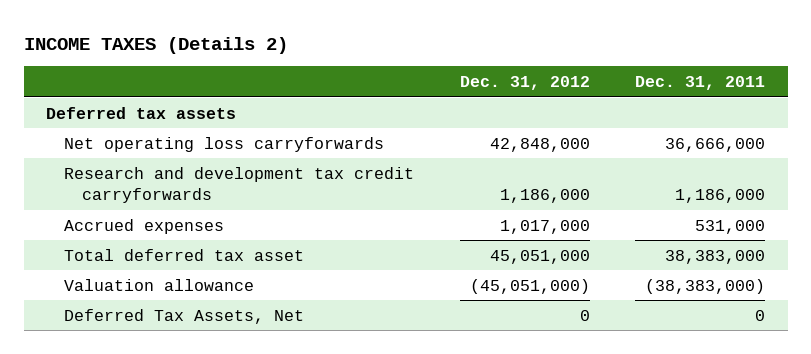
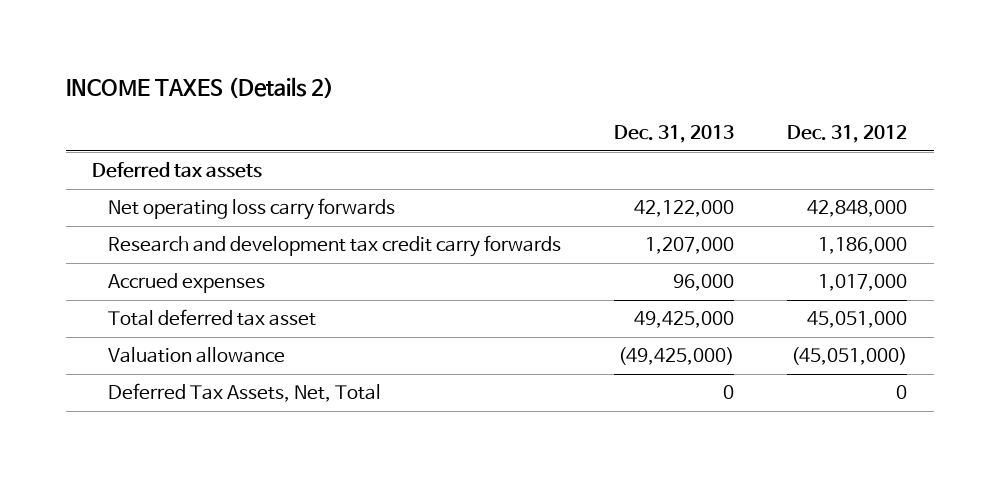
[634,76,765,91] Dec. 31, 2011 -> none
none -> [614,125,735,144] Dec. 31, 2013
[64,136,385,152] Net operating loss carryforwards -> [108,198,396,221] Net operating loss carry forwards
[64,166,415,204] Research and development tax credit carryforwards -> [108,235,562,258] Research and development tax credit carry forwards
[64,308,305,324] Deferred Tax Assets, Net -> [108,383,382,403] Deferred Tax Assets, Net, Total

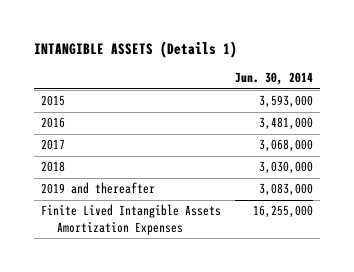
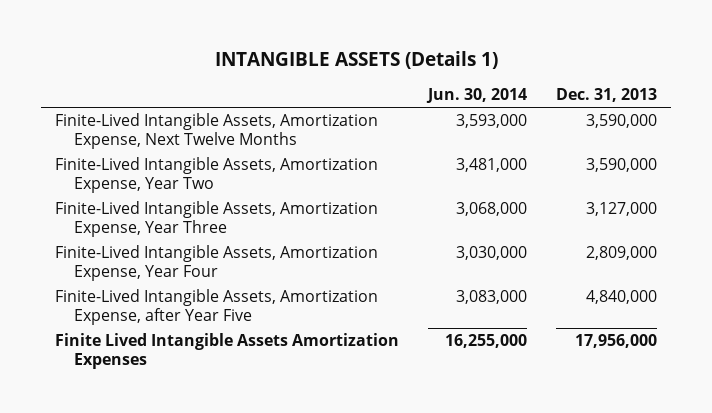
none -> [555,87,657,102] Dec. 31, 2013
[40,95,65,107] 2015 -> [55,113,379,149] Finite-Lived Intangible Assets, Amortization Expense, Next Twelve Months
[40,117,65,129] 2016 -> [55,157,379,193] Finite-Lived Intangible Assets, Amortization Expense, Year Two
[40,139,65,151] 2017 -> [55,201,379,237] Finite-Lived Intangible Assets, Amortization Expense, Year Three
[40,161,65,173] 2018 -> [55,245,379,281] Finite-Lived Intangible Assets, Amortization Expense, Year Four
[40,182,155,195] 2019 and thereafter -> [55,289,379,325] Finite-Lived Intangible Assets, Amortization Expense, after Year Five

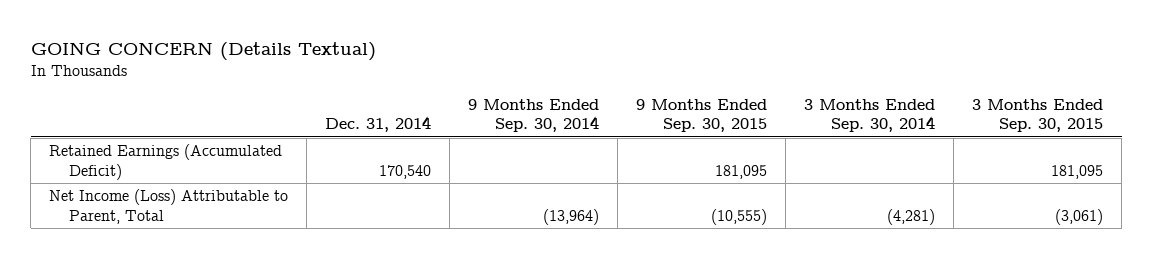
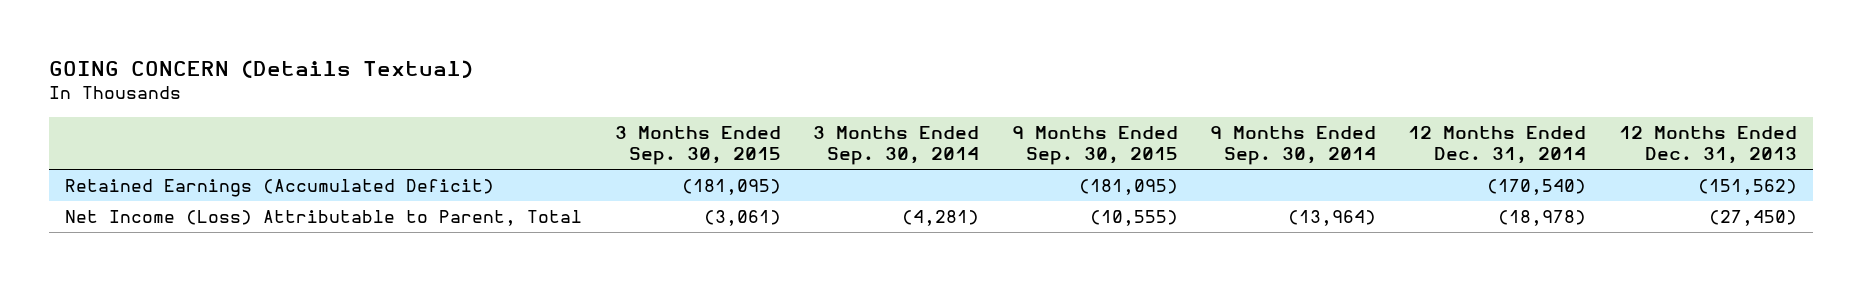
[325,116,432,133] Dec. 31, 2014 -> none
none -> [1408,126,1587,165] 12 Months Ended Dec. 31, 2014
none -> [1618,126,1797,165] 12 Months Ended Dec. 31, 2013
[715,164,768,179] 181,095 -> [1078,179,1178,196] (181,095)
[1051,164,1104,179] 181,095 -> [681,179,781,196] (181,095)

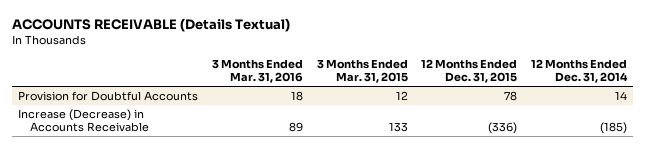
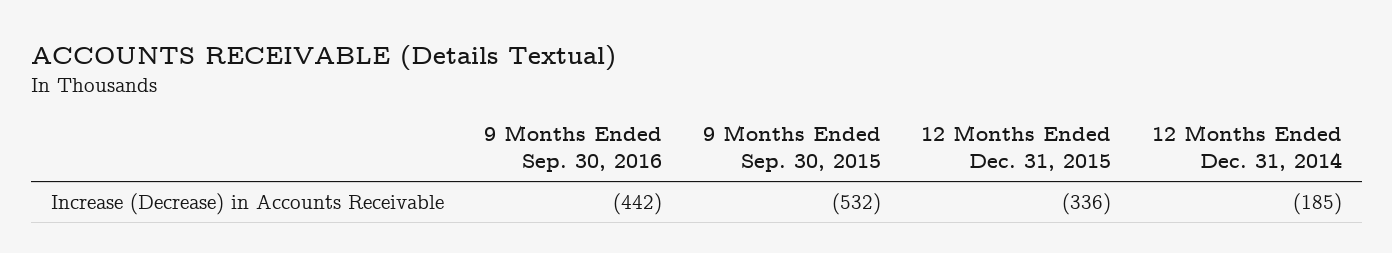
[211,59,303,84] 3 Months Ended Mar. 31, 2016 -> none
[316,59,408,84] 3 Months Ended Mar. 31, 2015 -> none
none -> [484,124,663,173] 9 Months Ended Sep. 30, 2016
none -> [702,124,881,173] 9 Months Ended Sep. 30, 2015
[18,91,199,102] Provision for Doubtful Accounts -> none

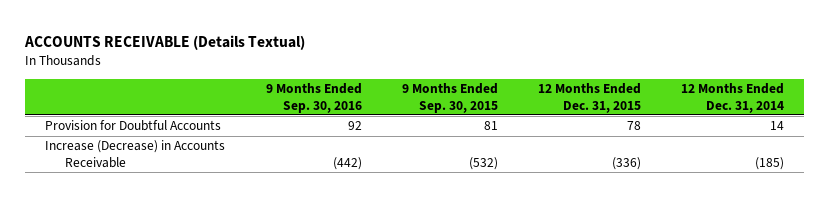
none -> [45,120,222,132] Provision for Doubtful Accounts

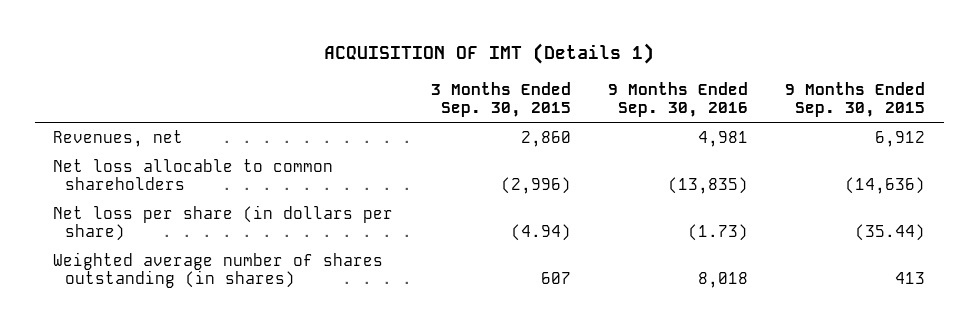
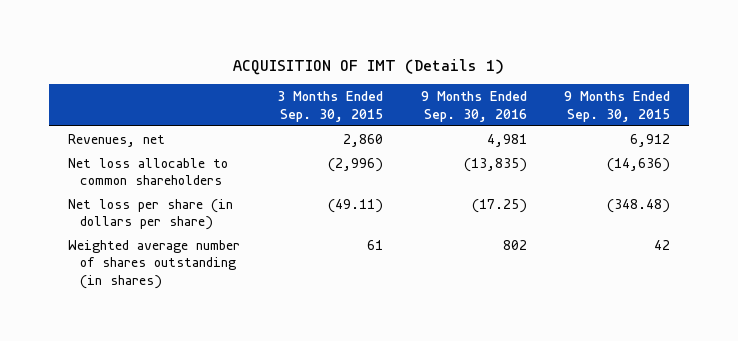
[510,224,571,242] (4.94) -> [328,198,384,213] (49.11)
[687,224,748,242] (1.73) -> [471,198,527,213] (17.25)
[855,224,926,242] (35.44) -> [607,198,671,213] (348.48)
[540,272,571,285] 607 -> [367,239,384,250] 61
[697,272,748,289] 8,018 -> [502,239,527,250] 802
[895,272,926,285] 413 -> [654,239,671,250] 42

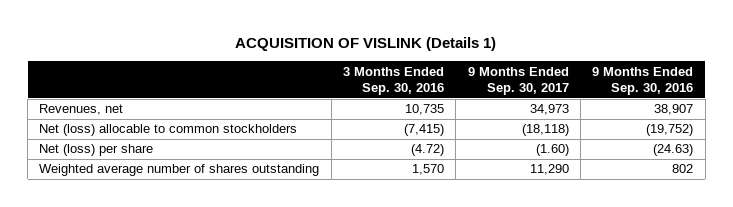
[232,58,504,75] ACQUISITION OF IMT (Details 1) -> [235,36,497,51] ACQUISITION OF VISLINK (Details 1)
[277,91,384,122] 3 Months Ended Sep. 30, 2015 -> none
[564,91,671,122] 9 Months Ended Sep. 30, 2015 -> none
none -> [343,66,445,96] 3 Months Ended Sep. 30, 2016
none -> [467,66,569,96] 9 Months Ended Sep. 30, 2017
[486,133,527,147] 4,981 -> [654,104,694,116] 38,907
[67,157,228,186] Net loss allocable to common shareholders -> [39,124,298,137] Net (loss) allocable to common stockholders
[463,157,527,172] (13,835) -> [646,124,694,137] (19,752)
[67,198,233,231] Net loss per share (in dollars per share) -> [39,144,154,157] Net (loss) per share
[471,198,527,213] (17.25) -> [653,144,694,157] (24.63)
[67,239,240,290] Weighted average number of shares outstanding (in shares) -> [39,164,320,177] Weighted average number of shares outstanding

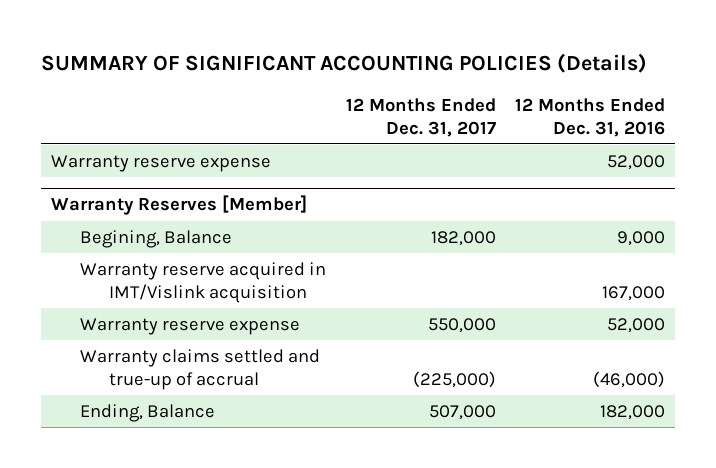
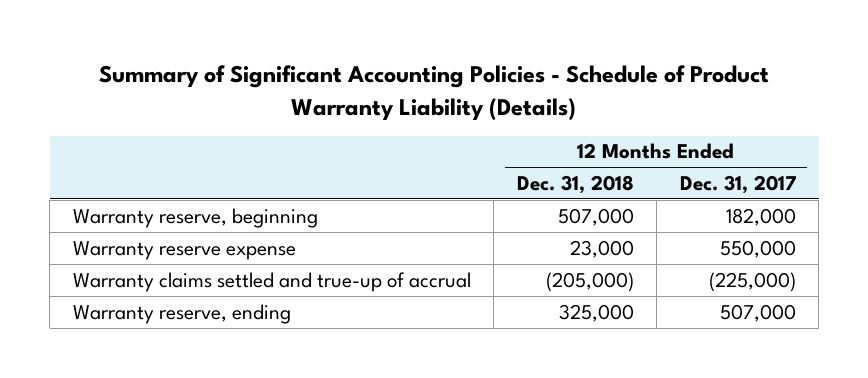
[41,53,648,74] SUMMARY OF SIGNIFICANT ACCOUNTING POLICIES (Details) -> [99,65,770,120] Summary of Significant Accounting Policies - Schedule of Product Warranty Liability (Details)
[515,97,666,137] 12 Months Ended Dec. 31, 2016 -> none
none -> [516,174,634,194] Dec. 31, 2018
[50,155,271,173] Warranty reserve expense -> none
[50,195,307,216] Warranty Reserves [Member] -> none
[79,262,326,303] Warranty reserve acquired in IMT/Vislink acquisition -> none
[79,230,232,249] Begining, Balance -> [72,207,318,228] Warranty reserve, beginning
[79,404,215,423] Ending, Balance -> [72,303,291,324] Warranty reserve, ending

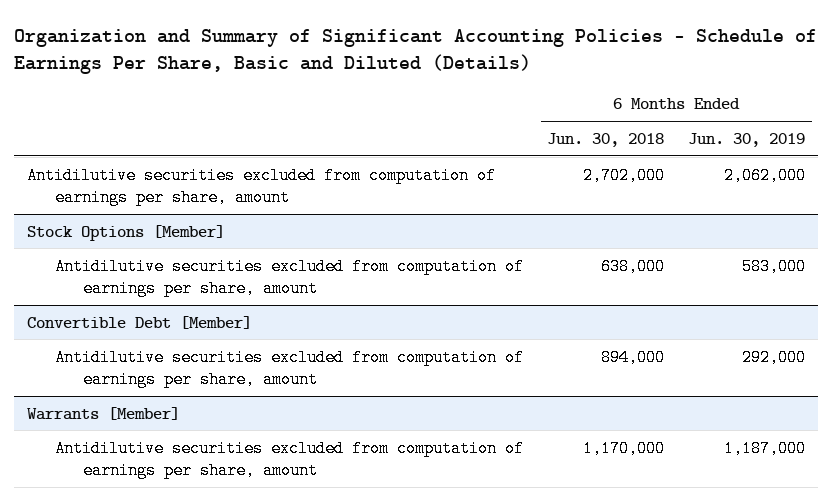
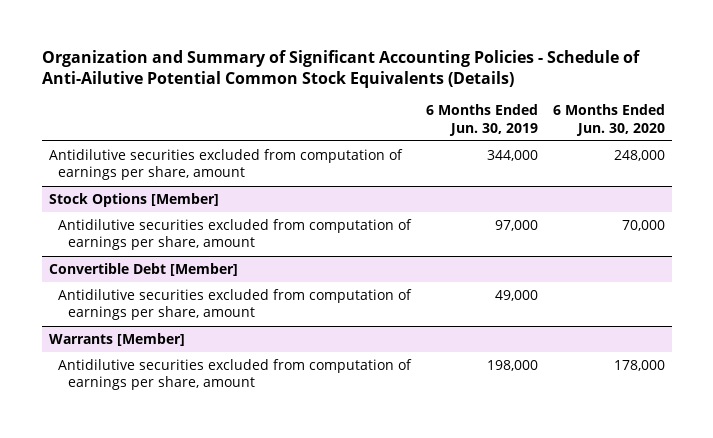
[14,28,818,75] Organization and Summary of Significant Accounting Policies - Schedule of Earnings Per Share, Basic and Diluted (Details) -> [41,49,640,88] Organization and Summary of Significant Accounting Policies - Schedule of Anti-Ailutive Potential Common Stock Equivalents (Details)
[547,132,665,147] Jun. 30, 2018 -> none
none -> [552,104,665,136] 6 Months Ended Jun. 30, 2020
[724,166,807,184] 2,062,000 -> [486,149,538,161] 344,000
[742,257,807,275] 583,000 -> [494,219,538,231] 97,000
[742,348,807,366] 292,000 -> [494,289,538,301] 49,000
[724,439,807,457] 1,187,000 -> [486,359,538,371] 198,000

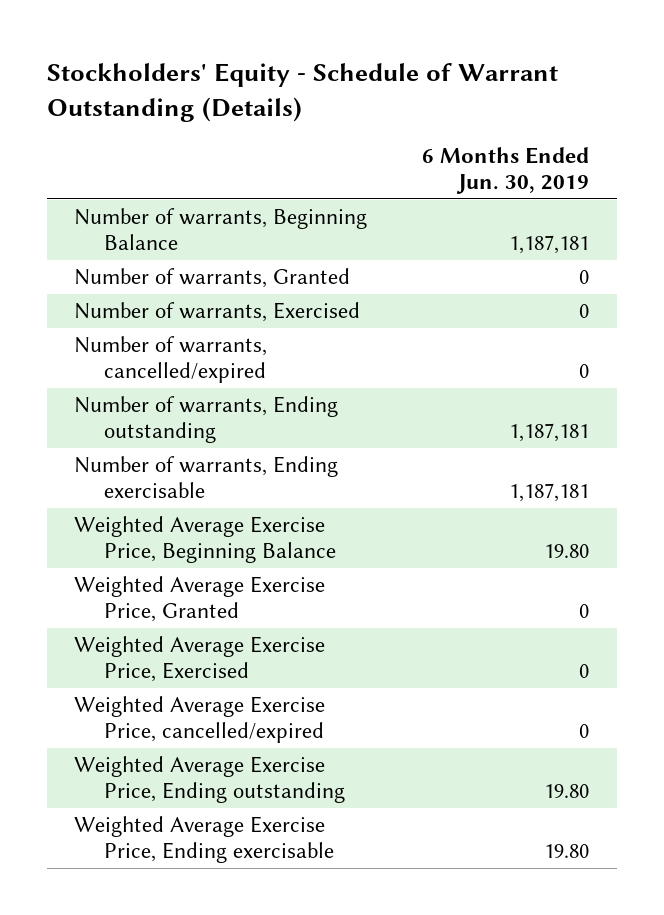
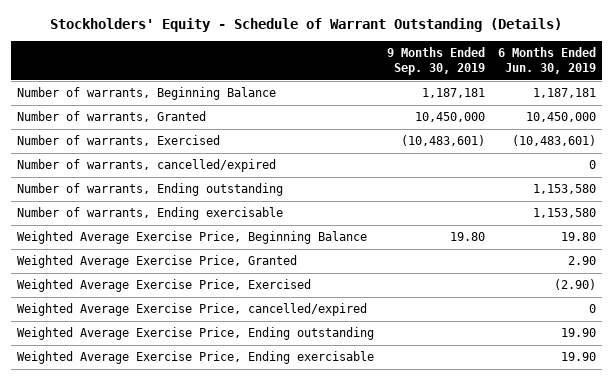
none -> [386,47,485,76] 9 Months Ended Sep. 30, 2019
[579,270,590,285] 0 -> [525,112,596,123] 10,450,000
[579,304,590,319] 0 -> [511,135,596,147] (10,483,601)
[509,423,590,443] 1,187,181 -> [532,184,596,195] 1,153,580
[509,483,590,503] 1,187,181 -> [532,208,596,219] 1,153,580
[579,604,590,619] 0 -> [567,256,596,266] 2.90
[579,664,590,679] 0 -> [553,279,596,291] (2.90)
[544,784,590,799] 19.80 -> [560,328,596,338] 19.90
[544,844,590,859] 19.80 -> [560,352,596,362] 19.90

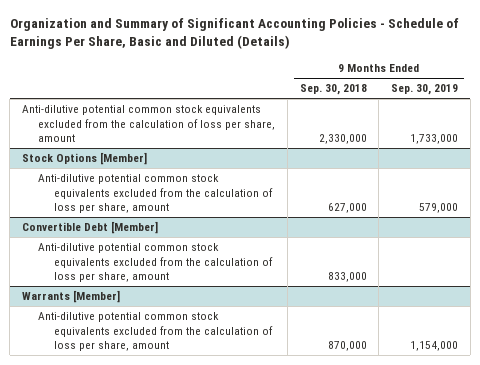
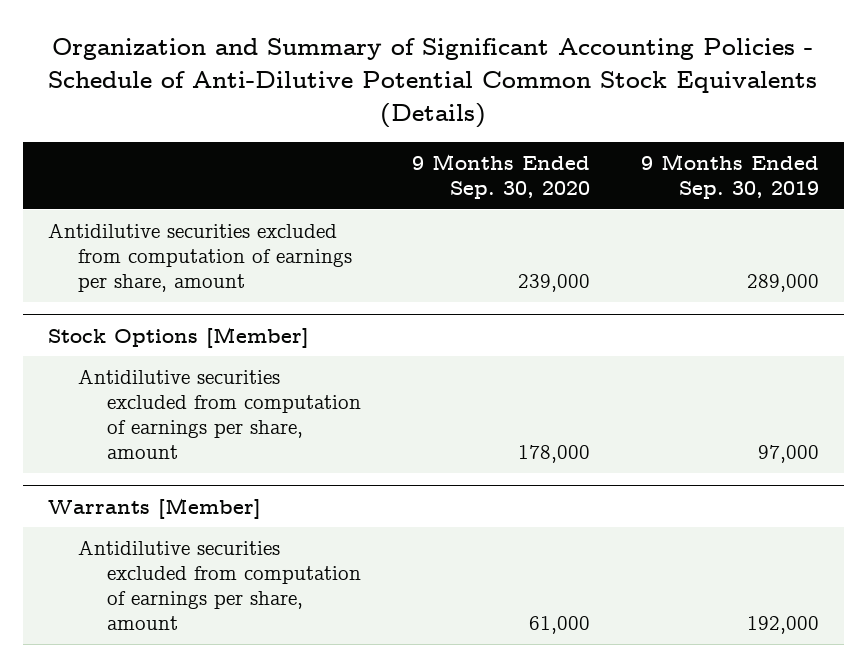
[9,17,459,50] Organization and Summary of Significant Accounting Policies - Schedule of Earnings Per Share, Basic and Diluted (Details) -> [48,38,818,128] Organization and Summary of Significant Accounting Policies - Schedule of Anti-Dilutive Potential Common Stock Equivalents (Details)
[299,84,367,96] Sep. 30, 2018 -> none
none -> [411,153,590,200] 9 Months Ended Sep. 30, 2020
[22,105,276,142] Anti-dilutive potential common stock equivalents excluded from the calculation of loss per share, amount -> [48,223,352,293] Antidilutive securities excluded from computation of earnings per share, amount
[410,133,459,144] 1,733,000 -> [746,274,819,293] 289,000
[22,221,159,235] Convertible Debt [Member] -> none
[38,243,274,282] Anti-dilutive potential common stock equivalents excluded from the calculation of loss per share, amount -> none
[38,174,274,213] Anti-dilutive potential common stock equivalents excluded from the calculation of loss per share, amount -> [77,369,361,460] Antidilutive securities excluded from computation of earnings per share, amount
[419,202,459,213] 579,000 -> [757,445,819,464] 97,000
[38,312,274,351] Anti-dilutive potential common stock equivalents excluded from the calculation of loss per share, amount -> [77,540,361,631] Antidilutive securities excluded from computation of earnings per share, amount
[410,340,459,351] 1,154,000 -> [746,616,819,635] 192,000

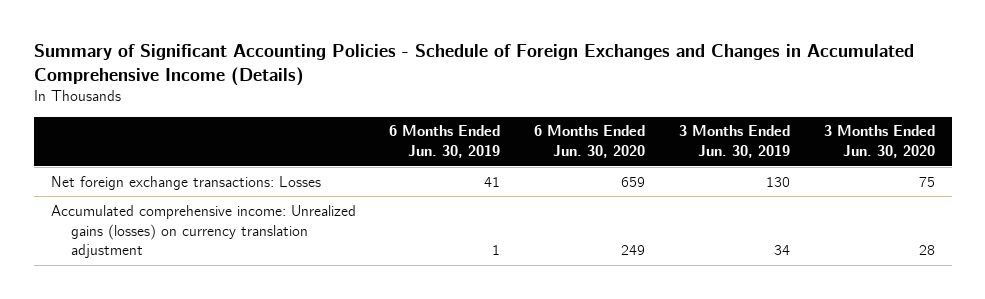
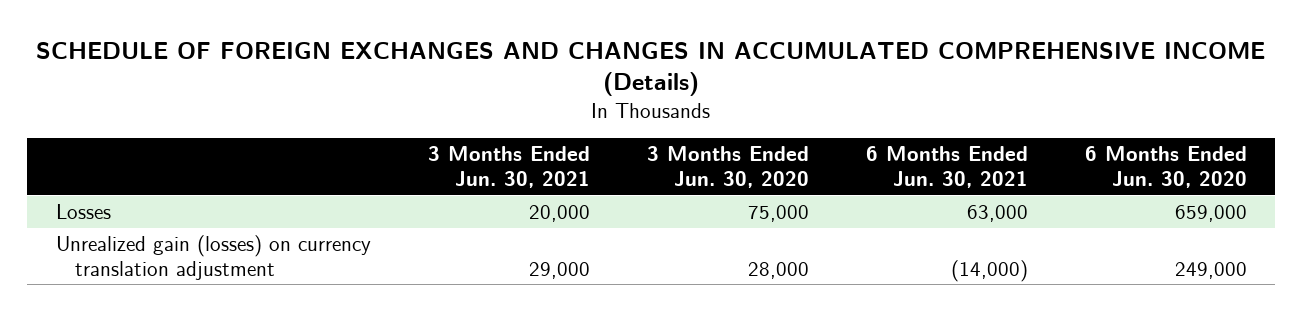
[33,44,914,86] Summary of Significant Accounting Policies - Schedule of Foreign Exchanges and Changes in Accumulated Comprehensive Income (Details) -> [36,40,1266,97] SCHEDULE OF FOREIGN EXCHANGES AND CHANGES IN ACCUMULATED COMPREHENSIVE INCOME (Details)
[389,125,501,159] 6 Months Ended Jun. 30, 2019 -> none
[678,125,790,159] 3 Months Ended Jun. 30, 2019 -> none
none -> [427,146,590,188] 3 Months Ended Jun. 30, 2021
none -> [865,146,1028,188] 6 Months Ended Jun. 30, 2021
[50,175,321,190] Net foreign exchange transactions: Losses -> [55,204,111,220] Losses
[621,176,646,187] 659 -> [1174,205,1247,223] 659,000
[918,176,935,187] 75 -> [747,205,809,223] 75,000
[50,204,356,259] Accumulated comprehensive income: Unrealized gains (losses) on currency translation adjustment -> [55,235,371,280] Unrealized gain (losses) on currency translation adjustment
[621,245,646,256] 249 -> [1174,261,1247,279] 249,000
[918,245,935,256] 28 -> [747,261,809,279] 28,000

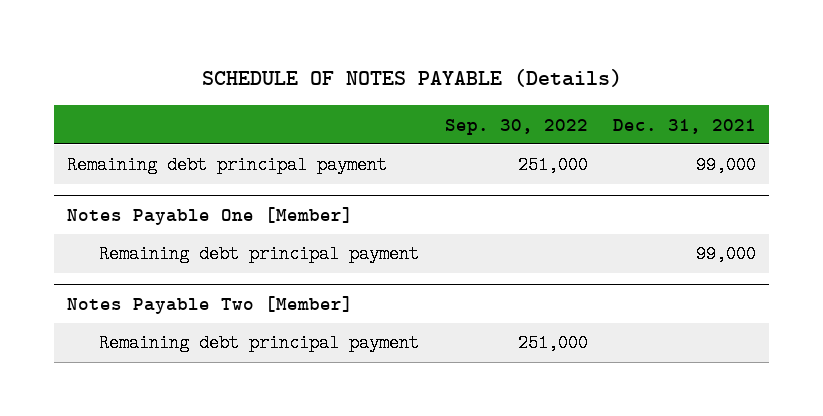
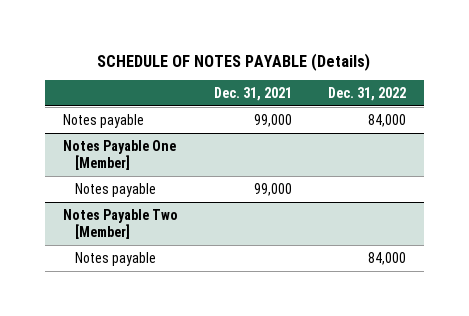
[444,118,588,135] Sep. 30, 2022 -> none
none -> [327,86,406,101] Dec. 31, 2022
[66,156,387,175] Remaining debt principal payment -> [63,113,145,128] Notes payable
[99,245,420,264] Remaining debt principal payment -> [75,182,157,197] Notes payable
[99,334,420,353] Remaining debt principal payment -> [75,251,157,266] Notes payable

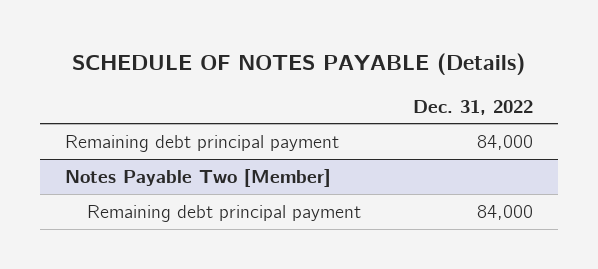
[213,86,292,101] Dec. 31, 2021 -> none
[63,139,177,171] Notes Payable One [Member] -> none
[75,182,157,197] Notes payable -> none
[63,113,145,128] Notes payable -> [65,134,340,152] Remaining debt principal payment
[75,251,157,266] Notes payable -> [86,204,361,222] Remaining debt principal payment

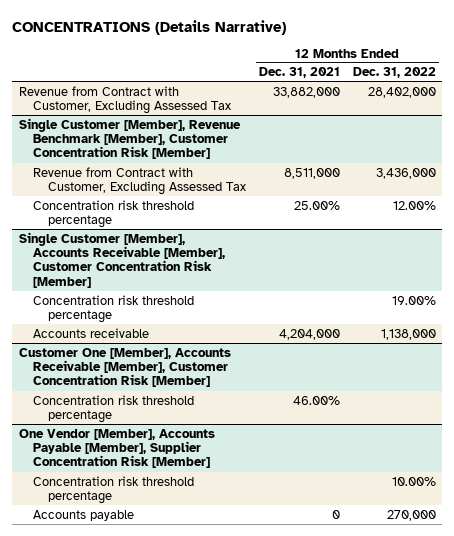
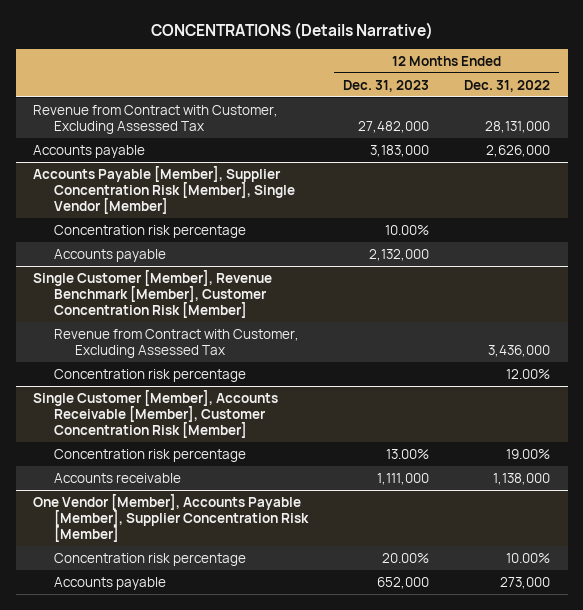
[259,67,341,79] Dec. 31, 2021 -> none
none -> [343,79,430,92] Dec. 31, 2023
[367,86,436,98] 28,402,000 -> [485,120,551,133] 28,131,000
none -> [33,144,146,158] Accounts payable
none -> [33,165,296,214] Accounts Payable [Member], Supplier Concentration Risk [Member], Single Vendor [Member]
none -> [54,224,247,238] Concentration risk percentage
none -> [54,248,167,262] Accounts payable
[33,199,195,229] Concentration risk threshold percentage -> [54,368,247,382] Concentration risk percentage
[33,294,195,324] Concentration risk threshold percentage -> [54,448,247,462] Concentration risk percentage
[18,347,231,388] Customer One [Member], Accounts Receivable [Member], Customer Concentration Risk [Member] -> none
[33,394,195,424] Concentration risk threshold percentage -> none
[33,475,195,505] Concentration risk threshold percentage -> [54,552,247,566] Concentration risk percentage
[386,509,436,521] 270,000 -> [500,576,551,589] 273,000

